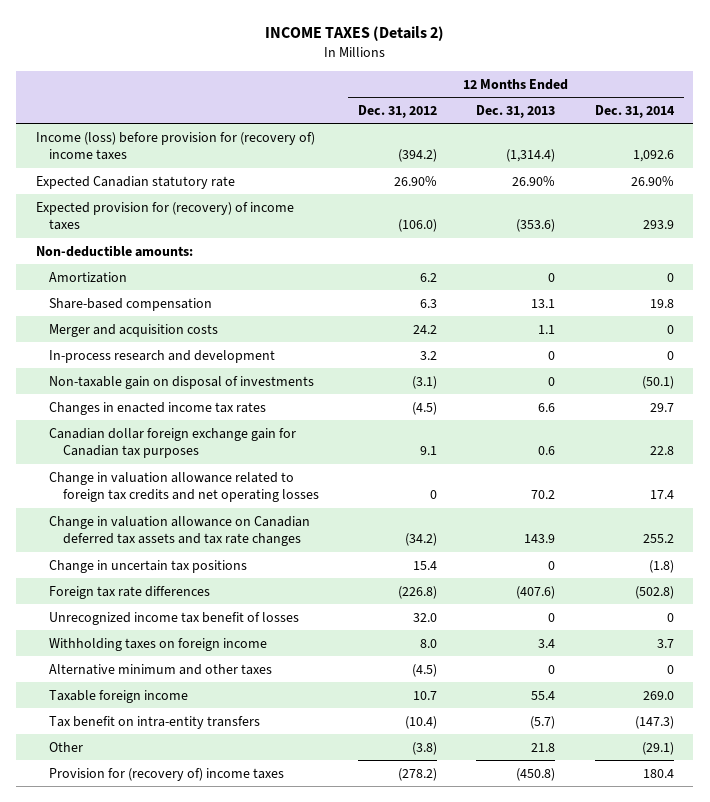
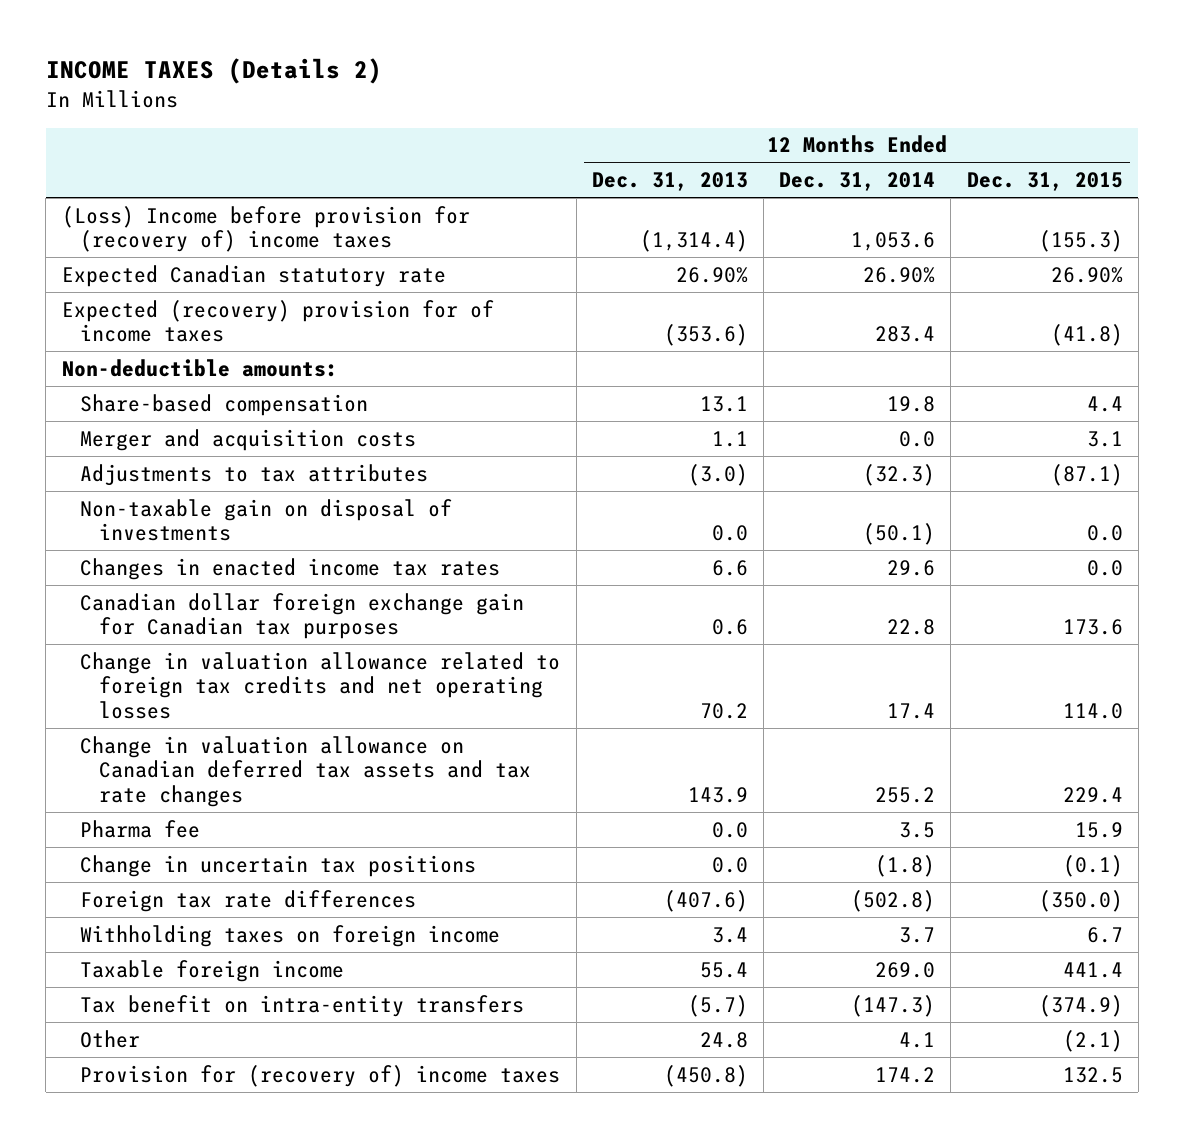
[358,104,438,118] Dec. 31, 2012 -> none
none -> [966,172,1123,192] Dec. 31, 2015
[35,131,315,161] Income (loss) before provision for (recovery of) income taxes -> [61,205,470,253] (Loss) Income before provision for (recovery of) income taxes
[632,150,674,163] 1,092.6 -> [851,232,936,252] 1,053.6
[35,201,294,231] Expected provision for (recovery) of income taxes -> [61,299,494,343] Expected (recovery) provision for of income taxes
[642,220,674,230] 293.9 -> [875,326,936,343] 283.4
[49,271,128,283] Amortization -> none
[49,349,276,363] In-process research and development -> none
[666,324,674,334] 0 -> [899,430,936,447] 0.0
none -> [80,463,429,486] Adjustments to tax attributes
[548,376,556,386] 0 -> [711,525,748,542] 0.0
[649,402,674,412] 29.7 -> [887,559,936,576] 29.6
none -> [80,819,201,838] Pharma fee
[548,560,556,570] 0 -> [711,856,748,873] 0.0
[49,611,300,625] Unrecognized income tax benefit of losses -> none
[49,663,273,675] Alternative minimum and other taxes -> none
[531,742,556,752] 21.8 -> [699,1031,748,1048] 24.8
[641,741,674,755] (29.1) -> [899,1031,936,1048] 4.1
[642,768,674,778] 180.4 -> [875,1066,936,1083] 174.2

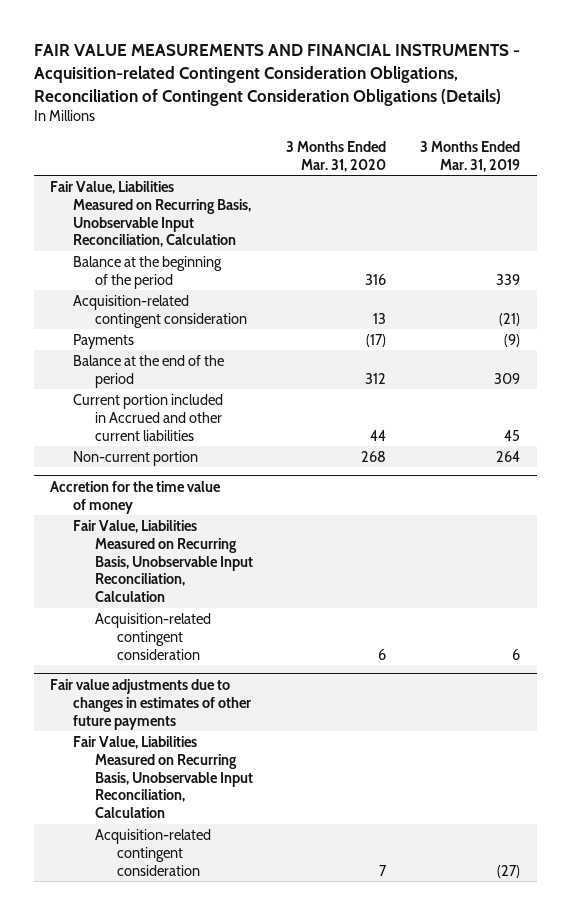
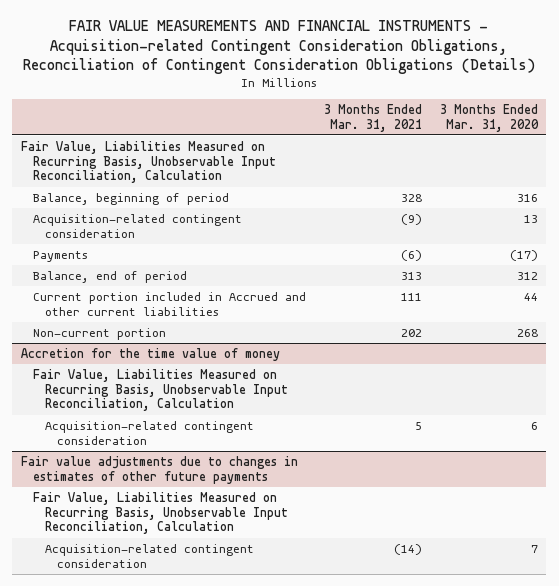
[419,140,520,172] 3 Months Ended Mar. 31, 2019 -> none
none -> [323,103,422,132] 3 Months Ended Mar. 31, 2021
[72,255,222,289] Balance at the beginning of the period -> [33,192,230,205] Balance, beginning of period
[72,354,224,388] Balance at the end of the period -> [33,270,188,283] Balance, end of period

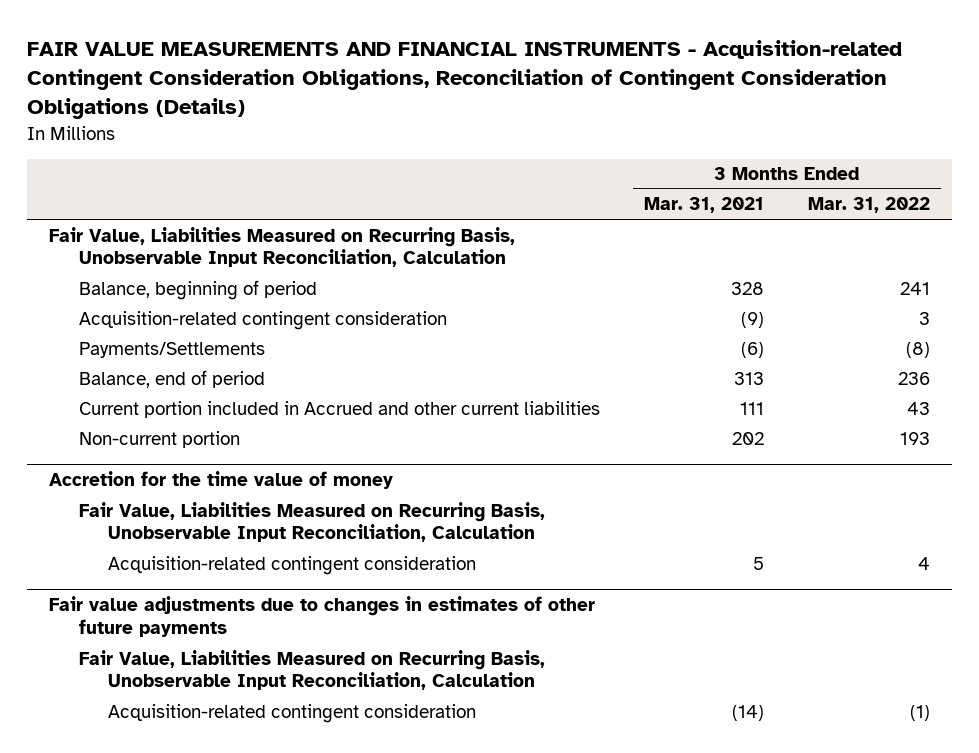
[439,103,539,132] 3 Months Ended Mar. 31, 2020 -> none
none -> [808,197,931,214] Mar. 31, 2022
[33,250,89,262] Payments -> [78,341,265,358] Payments/Settlements

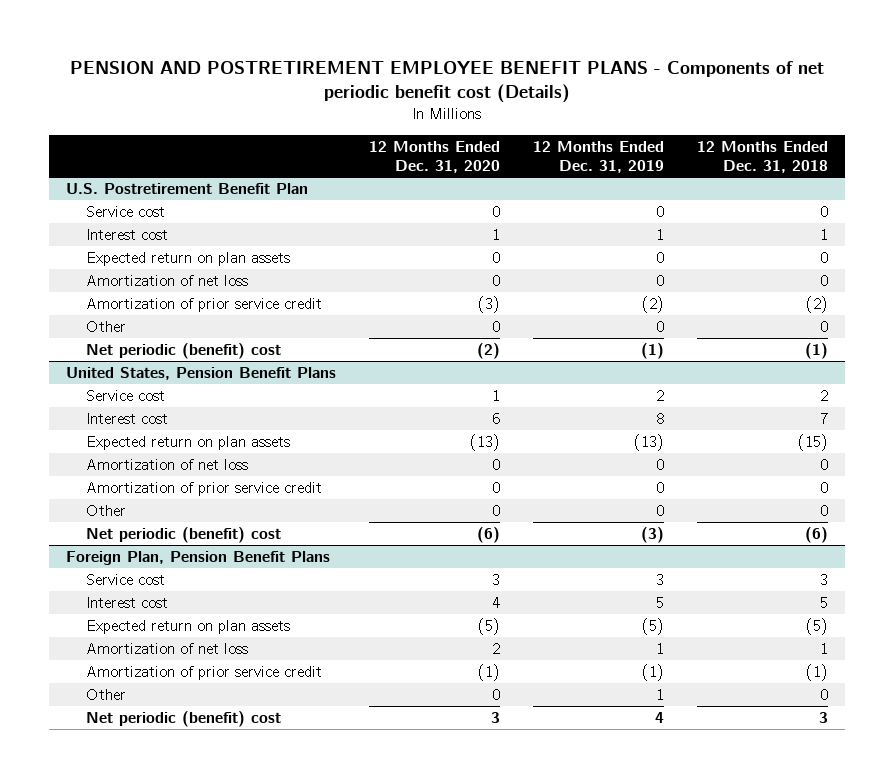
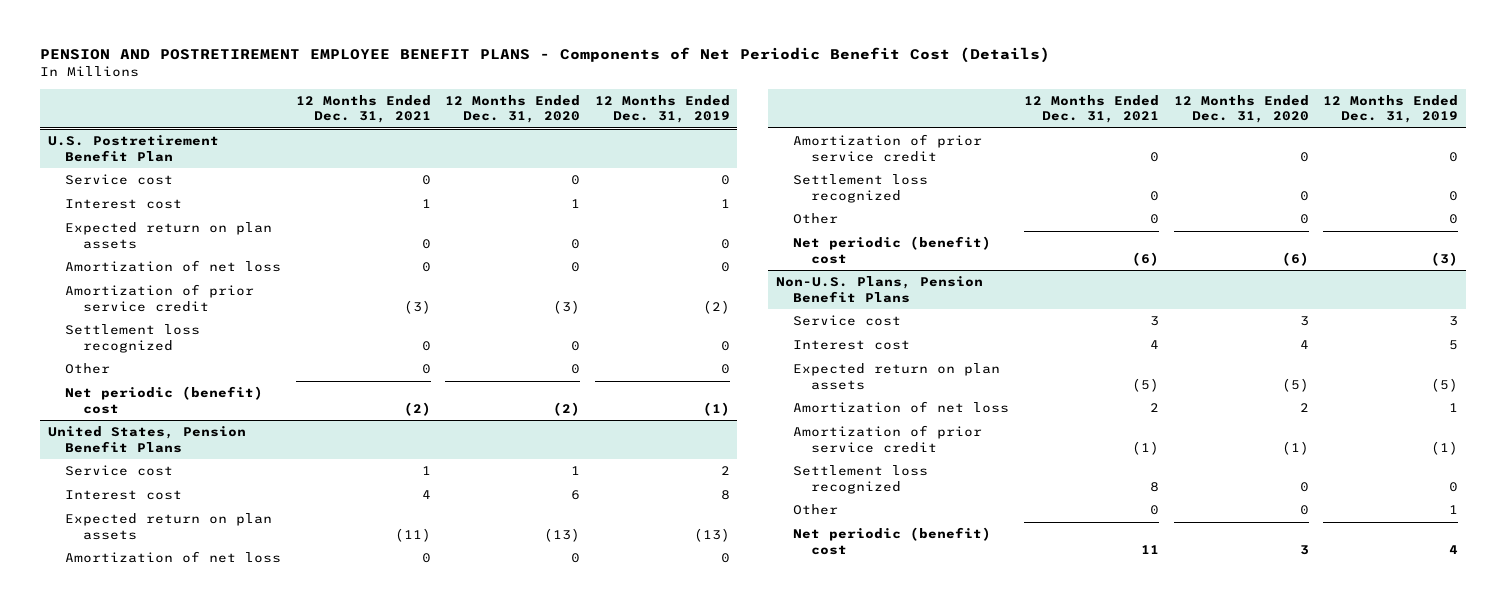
[70,60,825,104] PENSION AND POSTRETIREMENT EMPLOYEE BENEFIT PLANS - Components of net periodic benefit cost (Details) -> [40,47,1051,64] PENSION AND POSTRETIREMENT EMPLOYEE BENEFIT PLANS - Components of Net Periodic Benefit Cost (Details)
[697,140,829,173] 12 Months Ended Dec. 31, 2018 -> none
none -> [295,94,431,124] 12 Months Ended Dec. 31, 2021
none -> [65,324,201,353] Settlement loss recognized
none -> [793,174,929,203] Settlement loss recognized
[66,550,331,565] Foreign Plan, Pension Benefit Plans -> none
none -> [775,276,983,303] Non-U.S. Plans, Pension Benefit Plans
none -> [793,465,929,494] Settlement loss recognized

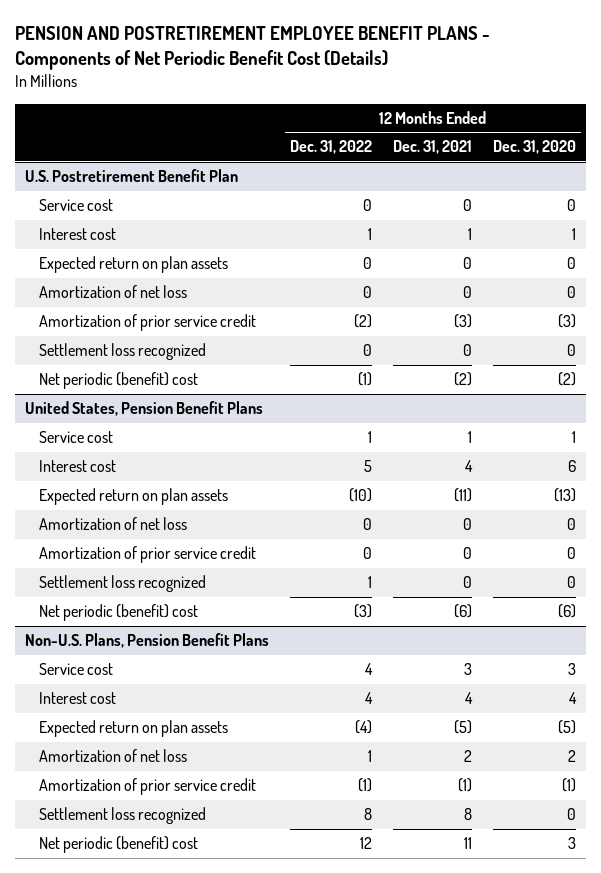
[595,94,731,124] 12 Months Ended Dec. 31, 2019 -> none
none -> [290,140,373,155] Dec. 31, 2022
[65,363,111,375] Other -> none
[793,213,839,225] Other -> none
[793,504,839,516] Other -> none

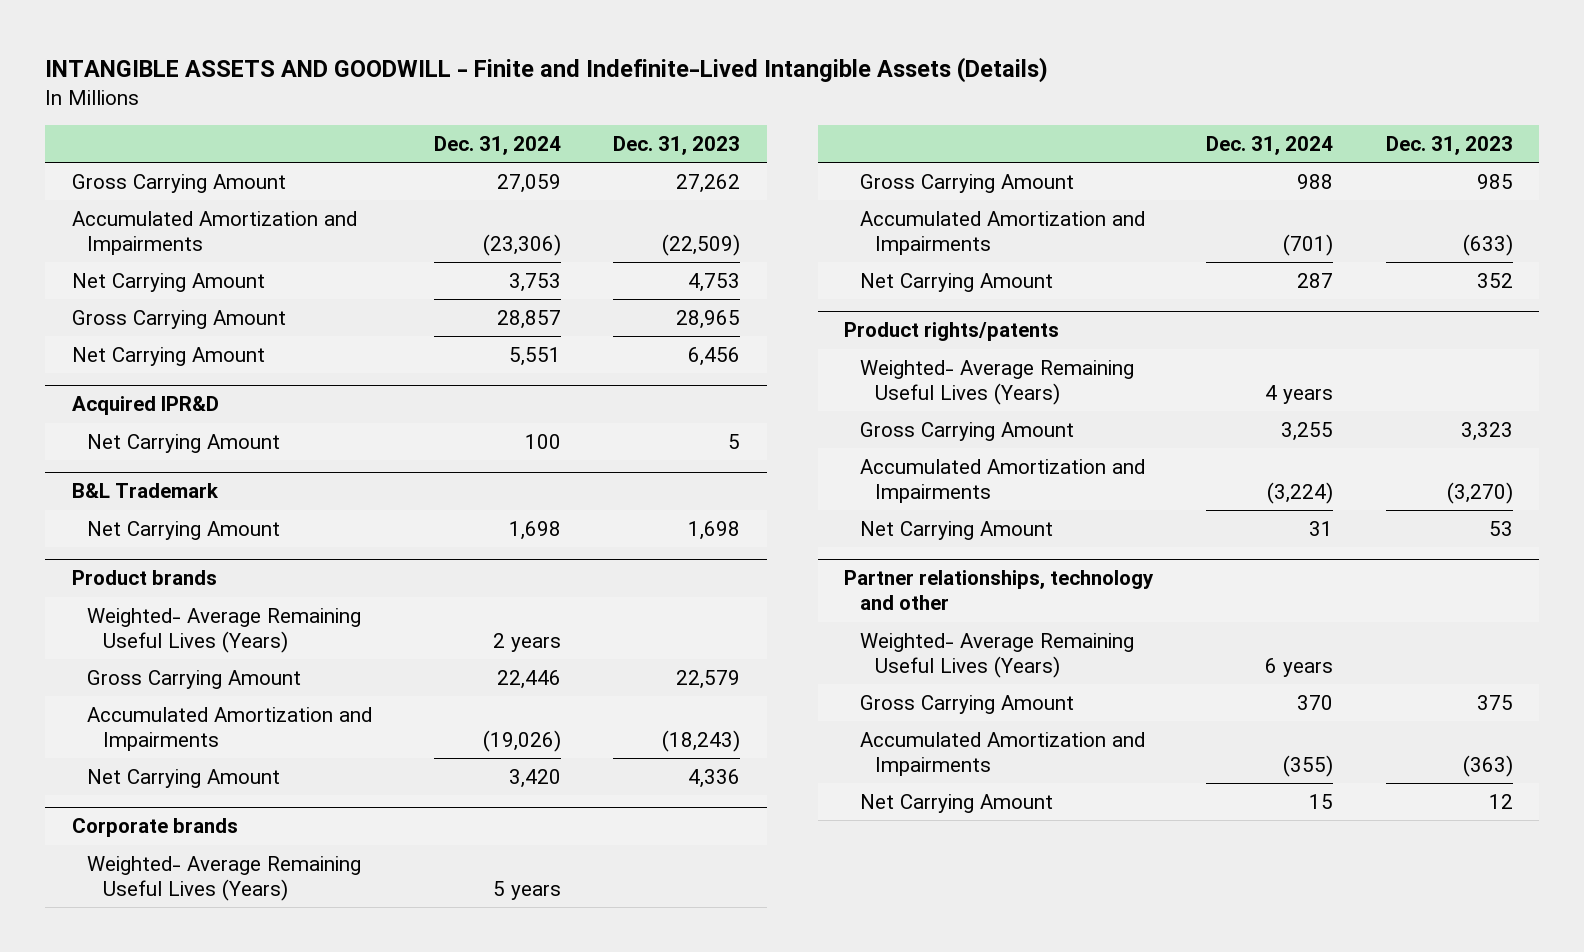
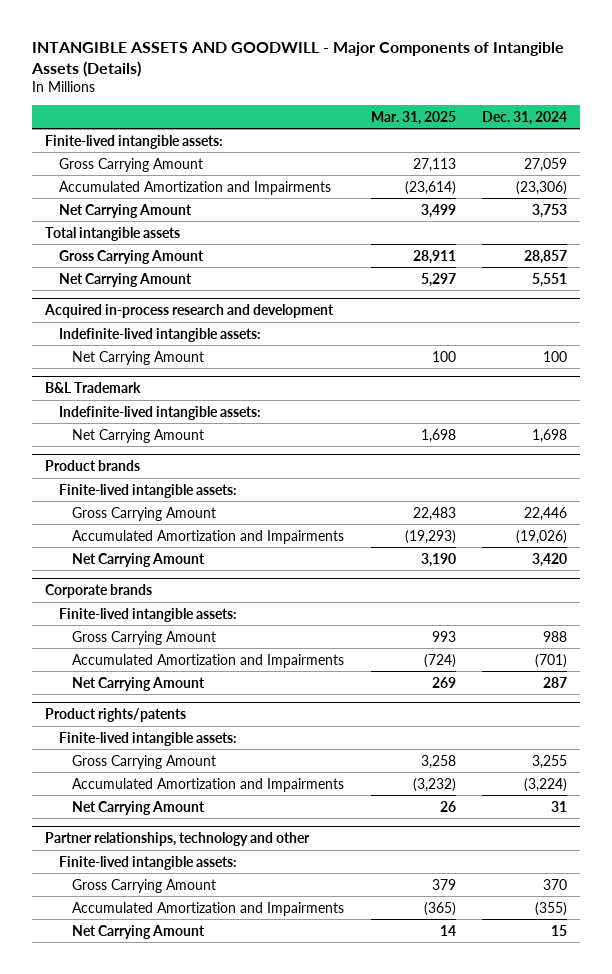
[45,57,1049,84] INTANGIBLE ASSETS AND GOODWILL - Finite and Indefinite-Lived Intangible Assets (Details) -> [30,41,564,77] INTANGIBLE ASSETS AND GOODWILL - Major Components of Intangible Assets (Details)
[613,135,741,155] Dec. 31, 2023 -> none
none -> [370,110,456,125] Mar. 31, 2025
none -> [45,134,224,149] Finite-lived intangible assets:
none -> [45,226,181,241] Total intangible assets
[71,396,219,416] Acquired IPR&D -> [44,304,335,319] Acquired in-process research and development
none -> [58,327,261,342] Indefinite-lived intangible assets:
none -> [58,405,261,420] Indefinite-lived intangible assets:
[87,607,362,653] Weighted- Average Remaining Useful Lives (Years) -> none
none -> [58,483,237,498] Finite-lived intangible assets:
[87,855,362,901] Weighted- Average Remaining Useful Lives (Years) -> none
none -> [58,607,237,622] Finite-lived intangible assets:
[859,359,1134,405] Weighted- Average Remaining Useful Lives (Years) -> none
none -> [58,731,237,746] Finite-lived intangible assets:
[859,632,1134,678] Weighted- Average Remaining Useful Lives (Years) -> none
none -> [58,855,237,870] Finite-lived intangible assets:

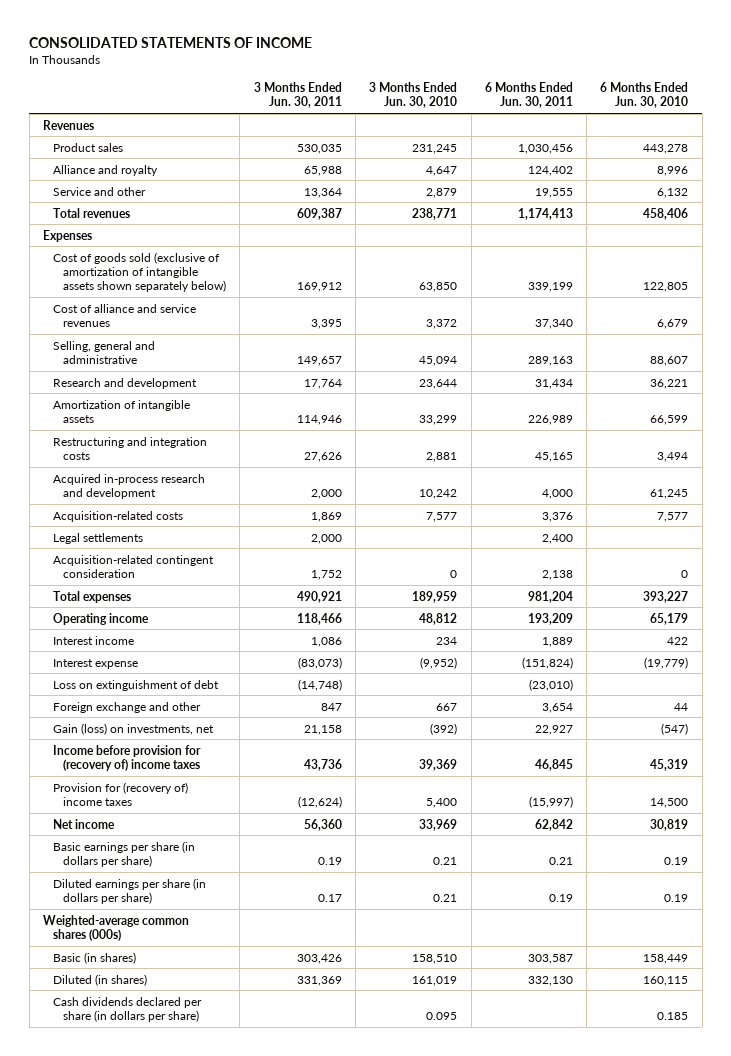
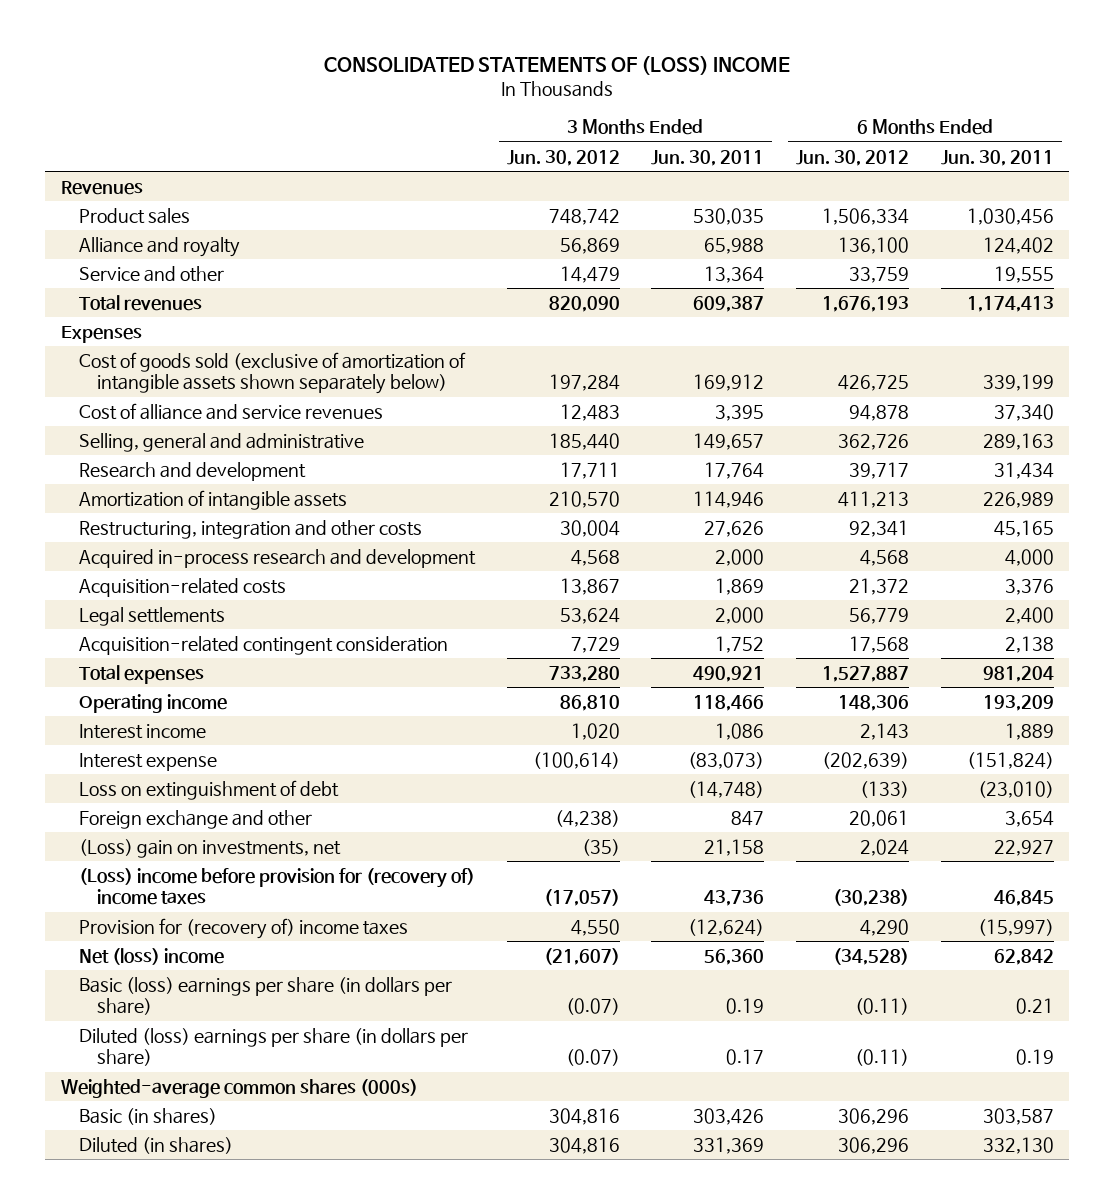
[29,36,313,48] CONSOLIDATED STATEMENTS OF INCOME -> [324,55,791,75] CONSOLIDATED STATEMENTS OF (LOSS) INCOME
[369,81,458,109] 3 Months Ended Jun. 30, 2010 -> none
[600,81,689,109] 6 Months Ended Jun. 30, 2010 -> none
none -> [506,149,620,166] Jun. 30, 2012
none -> [795,149,909,166] Jun. 30, 2012
[52,436,207,460] Restructuring and integration costs -> [79,519,423,539] Restructuring, integration and other costs
[52,722,214,735] Gain (loss) on investments, net -> [79,838,342,858] (Loss) gain on investments, net
[52,744,201,771] Income before provision for (recovery of) income taxes -> [79,867,476,906] (Loss) income before provision for (recovery of) income taxes
[52,818,115,829] Net income -> [79,947,225,965] Net (loss) income
[52,840,195,867] Basic earnings per share (in dollars per share) -> [79,976,453,1016] Basic (loss) earnings per share (in dollars per share)
[52,877,206,904] Diluted earnings per share (in dollars per share) -> [79,1027,469,1067] Diluted (loss) earnings per share (in dollars per share)
[52,996,202,1022] Cash dividends declared per share (in dollars per share) -> none

